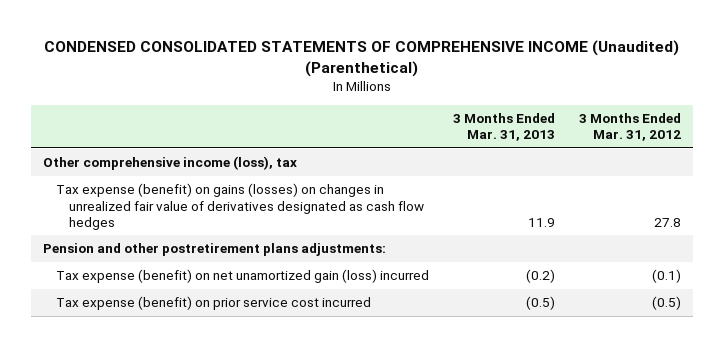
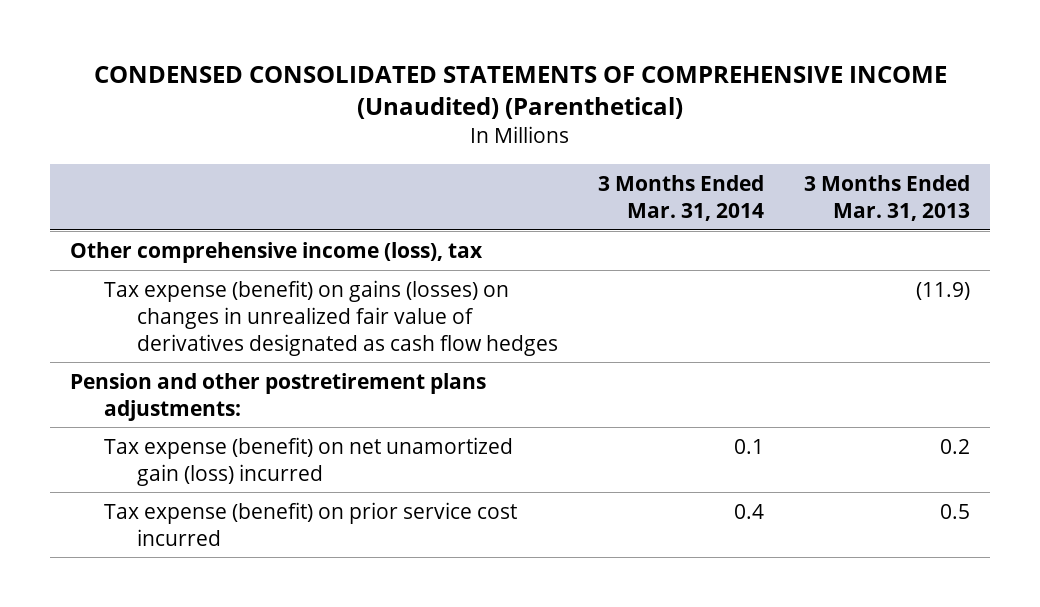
[579,112,682,142] 3 Months Ended Mar. 31, 2012 -> none
none -> [597,174,764,221] 3 Months Ended Mar. 31, 2014
[528,217,556,227] 11.9 -> [916,281,971,300] (11.9)
[526,269,556,284] (0.2) -> [940,438,971,454] 0.2
[526,296,556,311] (0.5) -> [940,503,971,519] 0.5

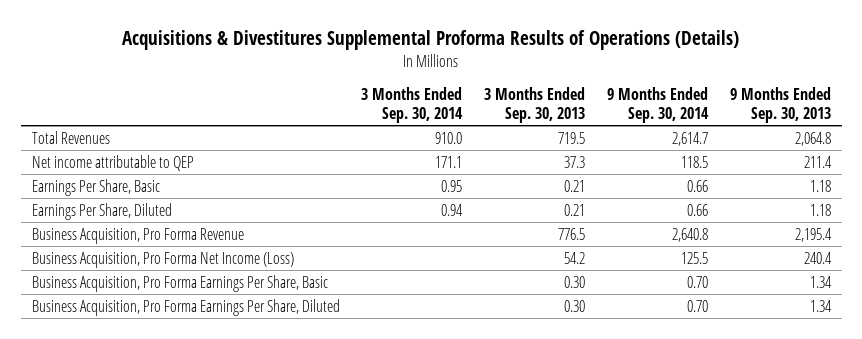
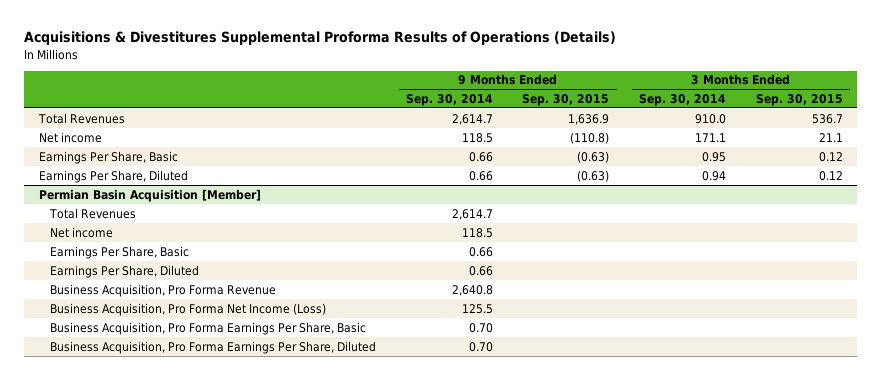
[484,87,586,124] 3 Months Ended Sep. 30, 2013 -> none
[729,87,831,124] 9 Months Ended Sep. 30, 2013 -> none
none -> [522,93,610,106] Sep. 30, 2015
none -> [755,93,843,106] Sep. 30, 2015
[31,154,194,171] Net income attributable to QEP -> [38,131,102,143] Net income
none -> [38,188,261,202] Permian Basin Acquisition [Member]
none -> [49,207,137,219] Total Revenues
none -> [50,226,114,238] Net income
none -> [50,245,190,259] Earnings Per Share, Basic
none -> [50,264,200,278] Earnings Per Share, Diluted

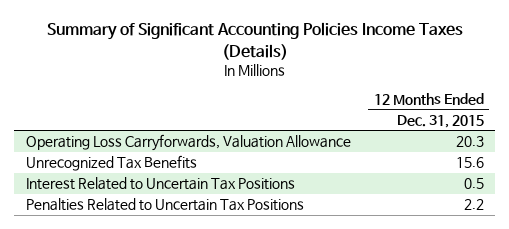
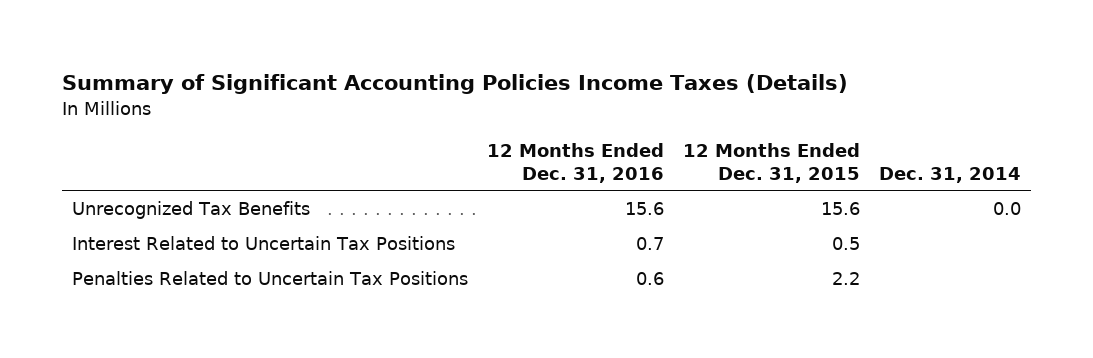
none -> [486,143,664,183] 12 Months Ended Dec. 31, 2016
none -> [879,166,1022,183] Dec. 31, 2014
[25,134,351,152] Operating Loss Carryforwards, Valuation Allowance -> none

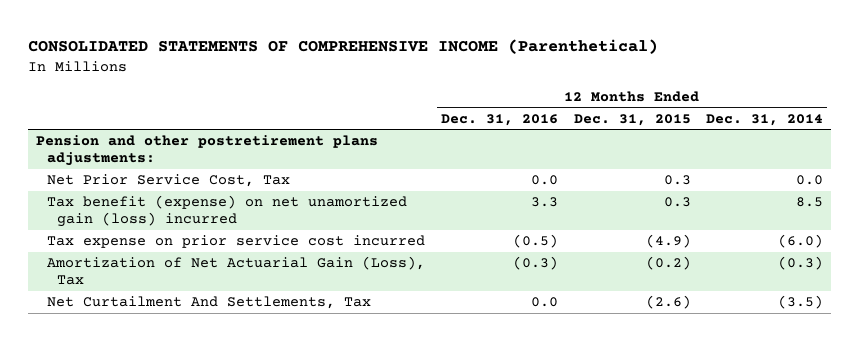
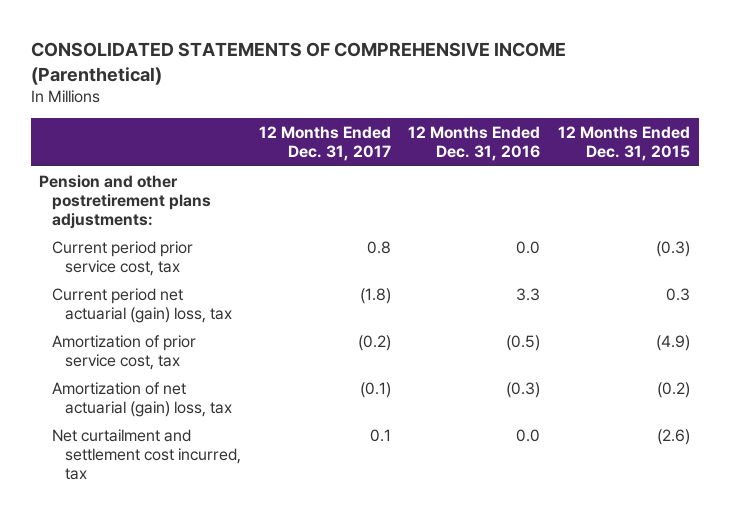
[706,113,824,126] Dec. 31, 2014 -> none
none -> [258,126,391,162] 12 Months Ended Dec. 31, 2017
[46,174,290,188] Net Prior Service Cost, Tax -> [52,240,194,276] Current period prior service cost, tax
[663,175,691,186] 0.3 -> [656,240,691,257] (0.3)
[46,195,407,228] Tax benefit (expense) on net unamortized gain (loss) incurred -> [52,287,232,323] Current period net actuarial (gain) loss, tax
[46,235,425,249] Tax expense on prior service cost incurred -> [52,334,197,370] Amortization of prior service cost, tax
[46,256,425,286] Amortization of Net Actuarial Gain (Loss), Tax -> [52,381,232,417] Amortization of net actuarial (gain) loss, tax
[46,296,371,310] Net Curtailment And Settlements, Tax -> [52,428,241,480] Net curtailment and settlement cost incurred, tax

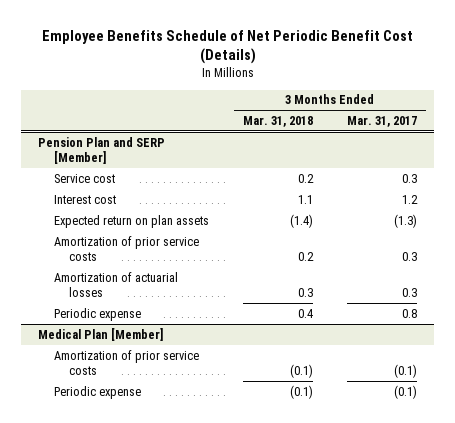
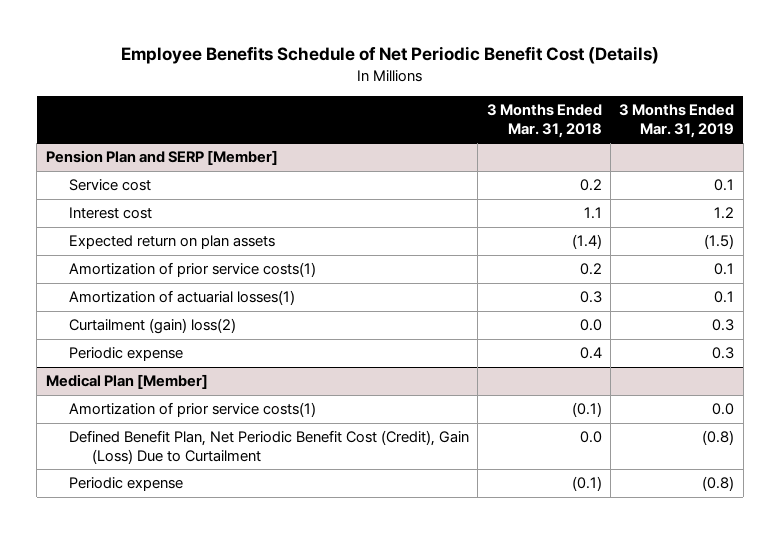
[346,116,417,128] Mar. 31, 2017 -> none
none -> [619,104,735,138] 3 Months Ended Mar. 31, 2019
[53,235,199,262] Amortization of prior service costs -> [68,262,316,278] Amortization of prior service costs(1)
[53,271,178,298] Amortization of actuarial losses -> [68,290,295,306] Amortization of actuarial losses(1)
none -> [68,318,236,335] Curtailment (gain) loss(2)
[53,349,199,376] Amortization of prior service costs -> [68,402,316,418] Amortization of prior service costs(1)
none -> [68,430,469,464] Defined Benefit Plan, Net Periodic Benefit Cost (Credit), Gain (Loss) Due to Curtailment

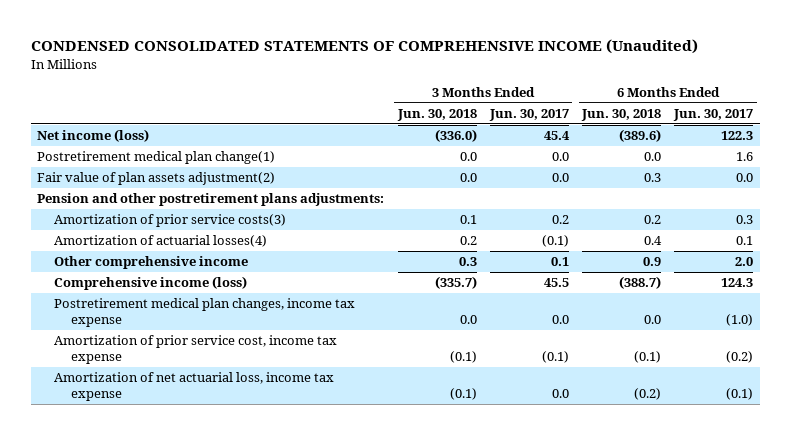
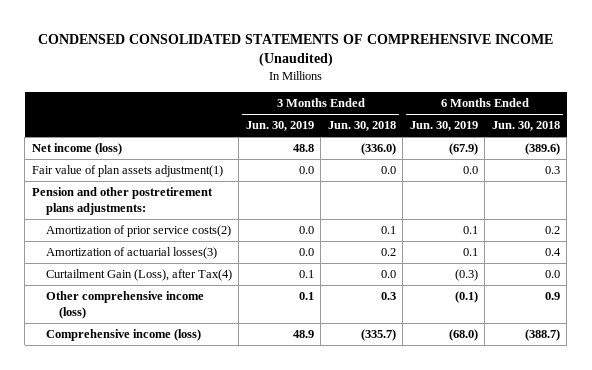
[488,109,569,122] Jun. 30, 2017 -> none
[673,109,754,122] Jun. 30, 2017 -> none
none -> [245,121,314,132] Jun. 30, 2019
none -> [409,121,478,132] Jun. 30, 2019
[37,151,276,165] Postretirement medical plan change(1) -> none
[37,172,276,186] Fair value of plan assets adjustment(2) -> [31,165,223,178] Fair value of plan assets adjustment(1)
[54,214,287,228] Amortization of prior service costs(3) -> [45,225,231,238] Amortization of prior service costs(2)
[54,235,268,248] Amortization of actuarial losses(4) -> [45,247,217,260] Amortization of actuarial losses(3)
none -> [45,269,232,282] Curtailment Gain (Loss), after Tax(4)
[54,256,249,270] Other comprehensive income -> [45,291,204,319] Other comprehensive income (loss)
[54,298,356,328] Postretirement medical plan changes, income tax expense -> none
[54,335,338,365] Amortization of prior service cost, income tax expense -> none
[54,372,335,402] Amortization of net actuarial loss, income tax expense -> none

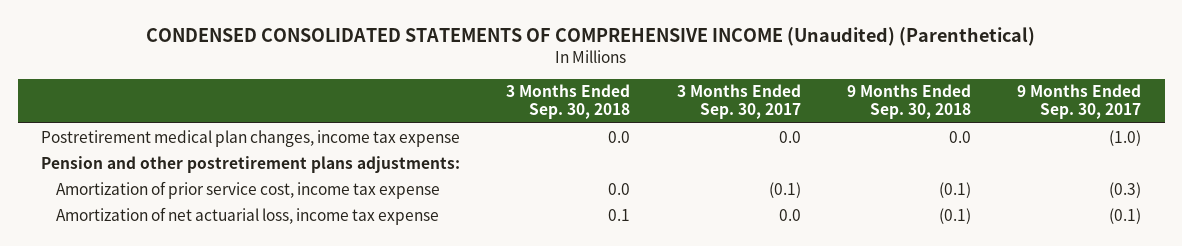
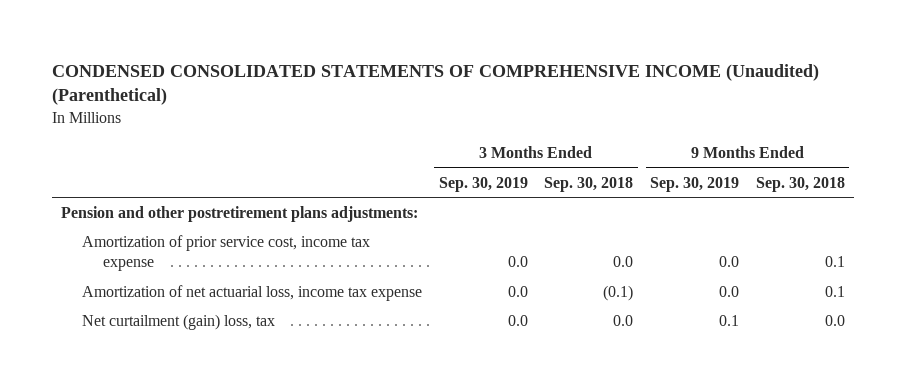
[676,84,801,120] 3 Months Ended Sep. 30, 2017 -> none
[1017,84,1142,120] 9 Months Ended Sep. 30, 2017 -> none
none -> [438,176,528,192] Sep. 30, 2019
none -> [650,176,740,192] Sep. 30, 2019
[40,129,460,147] Postretirement medical plan changes, income tax expense -> none
[939,181,972,198] (0.1) -> [825,256,846,268] 0.1
[608,208,631,221] 0.1 -> [603,284,634,301] (0.1)
[939,207,972,224] (0.1) -> [825,285,846,297] 0.1
none -> [81,313,275,330] Net curtailment (gain) loss, tax

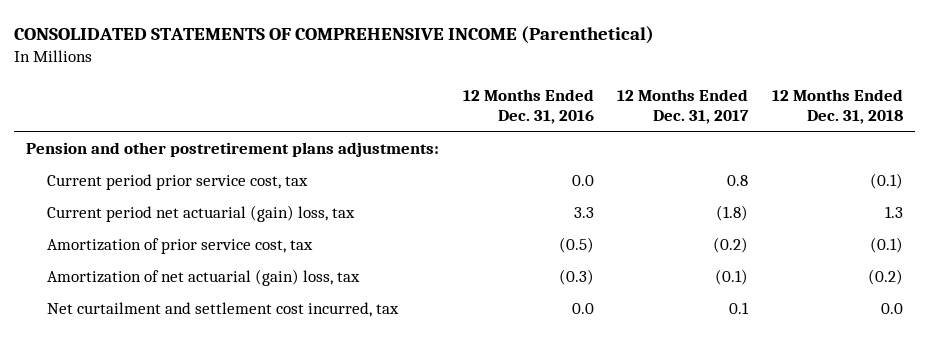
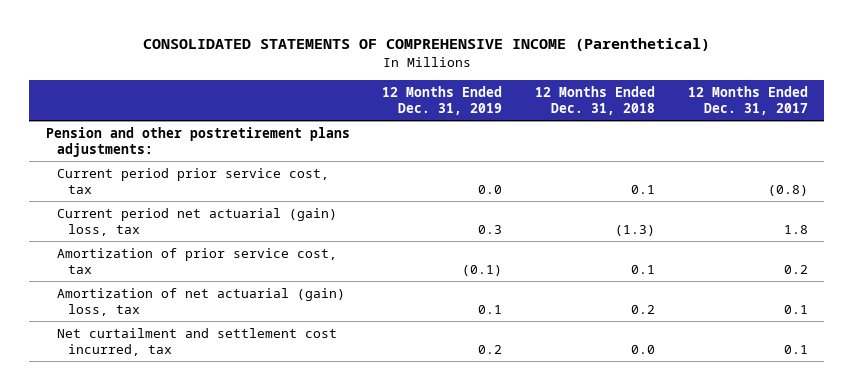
[462,88,594,125] 12 Months Ended Dec. 31, 2016 -> none
none -> [382,85,503,116] 12 Months Ended Dec. 31, 2019
[727,174,749,186] 0.8 -> [767,185,808,197] (0.8)
[869,172,903,189] (0.1) -> [631,185,656,195] 0.1
[716,204,749,221] (1.8) -> [783,225,808,235] 1.8
[884,205,903,218] 1.3 -> [615,225,656,237] (1.3)
[713,236,749,253] (0.2) -> [783,265,808,275] 0.2
[869,236,903,253] (0.1) -> [631,265,656,275] 0.1
[715,268,749,285] (0.1) -> [783,305,808,315] 0.1
[867,268,903,285] (0.2) -> [631,305,656,315] 0.2

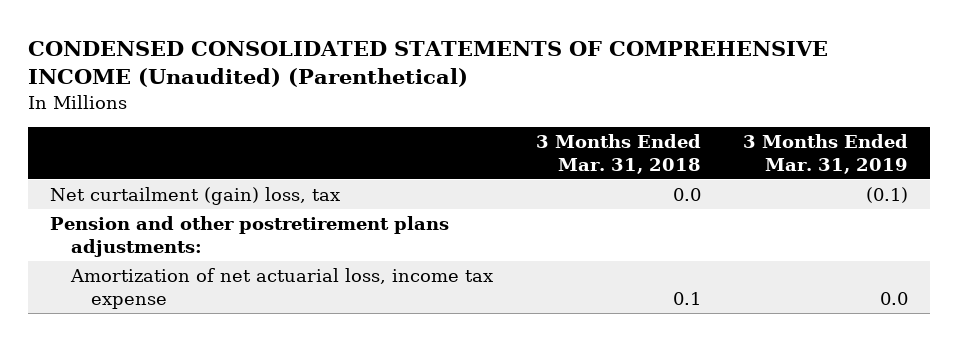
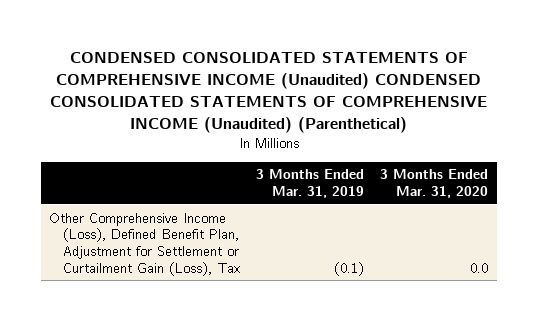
[28,41,829,88] CONDENSED CONSOLIDATED STATEMENTS OF COMPREHENSIVE INCOME (Unaudited) (Parenthetical) -> [49,51,487,133] CONDENSED CONSOLIDATED STATEMENTS OF COMPREHENSIVE INCOME (Unaudited) CONDENSED CONSOLIDATED STATEMENTS OF COMPREHENSIVE INCOME (Unaudited) (Parenthetical)
[535,133,701,174] 3 Months Ended Mar. 31, 2018 -> none
none -> [380,169,489,199] 3 Months Ended Mar. 31, 2020
[49,216,449,258] Pension and other postretirement plans adjustments: -> none
[69,268,493,310] Amortization of net actuarial loss, income tax expense -> none
[49,187,340,206] Net curtailment (gain) loss, tax -> [49,212,240,276] Other Comprehensive Income (Loss), Defined Benefit Plan, Adjustment for Settlement or Curtailment Gain (Loss), Tax

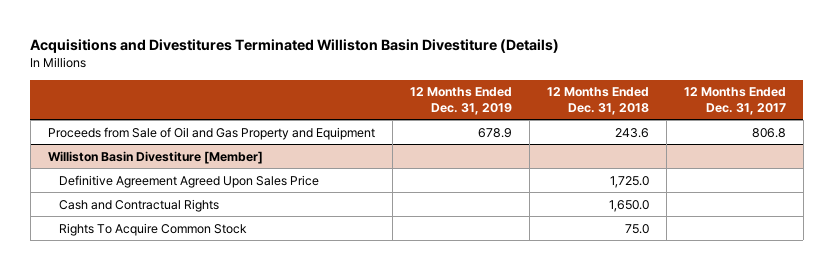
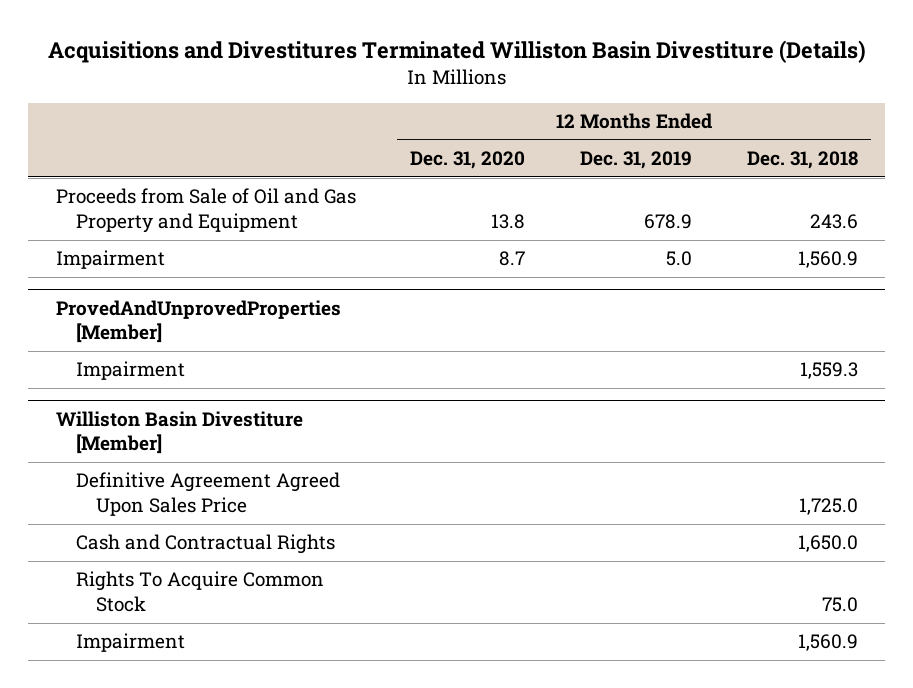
[683,87,786,115] 12 Months Ended Dec. 31, 2017 -> none
none -> [410,151,526,170] Dec. 31, 2020
none -> [55,250,165,270] Impairment
none -> [55,299,341,344] ProvedAndUnprovedProperties [Member]
none -> [75,361,185,381] Impairment
none -> [75,633,185,653] Impairment

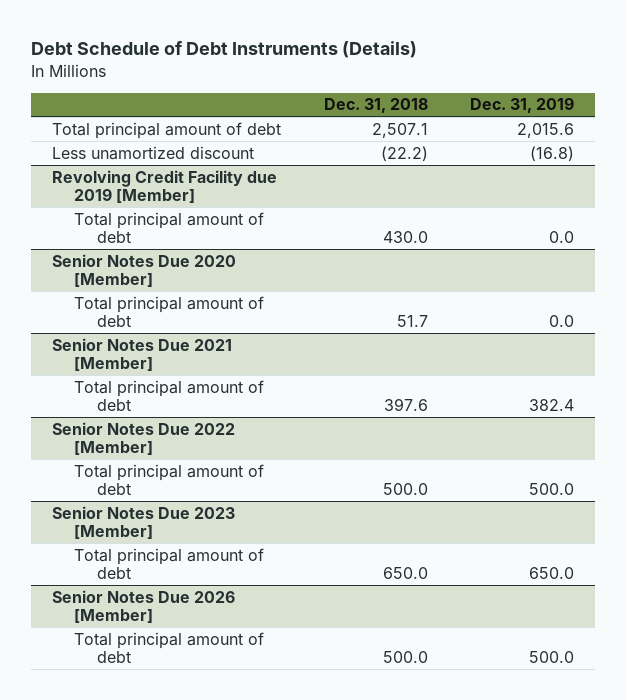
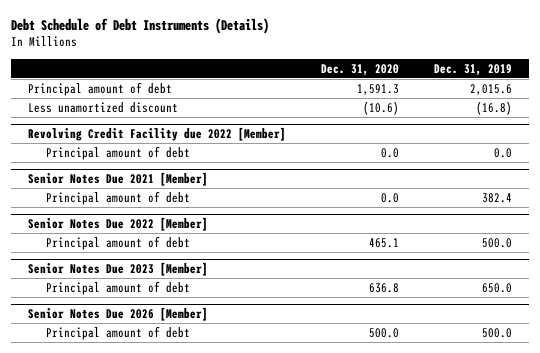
[323,98,428,114] Dec. 31, 2018 -> none
none -> [320,63,399,76] Dec. 31, 2020
[52,121,282,139] Total principal amount of debt -> [27,81,172,96] Principal amount of debt
[52,253,237,288] Senior Notes Due 2020 [Member] -> none
[74,295,265,328] Total principal amount of debt -> none
[52,169,278,204] Revolving Credit Facility due 2019 [Member] -> [27,127,286,142] Revolving Credit Facility due 2022 [Member]
[74,211,265,244] Total principal amount of debt -> [46,145,191,160] Principal amount of debt
[74,379,265,412] Total principal amount of debt -> [46,190,191,205] Principal amount of debt
[74,463,265,496] Total principal amount of debt -> [46,235,191,250] Principal amount of debt
[74,547,265,580] Total principal amount of debt -> [46,280,191,295] Principal amount of debt
[74,631,265,664] Total principal amount of debt -> [46,325,191,340] Principal amount of debt

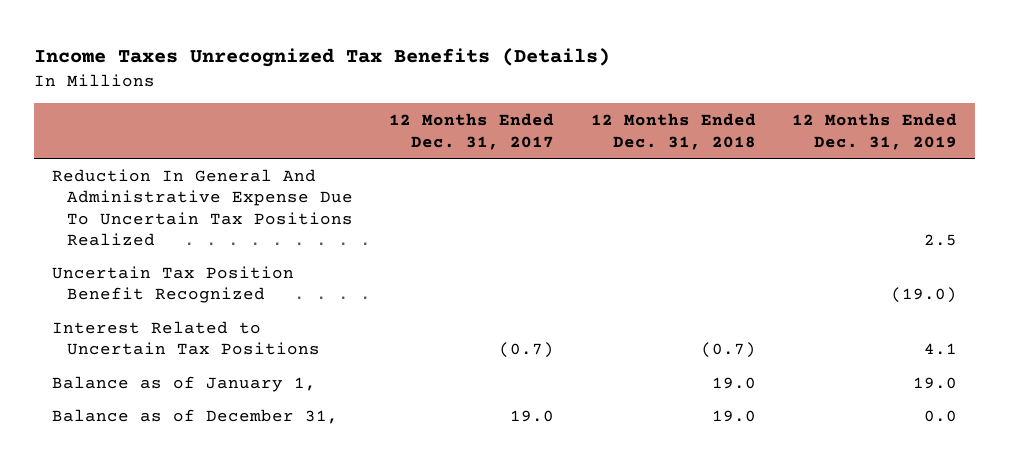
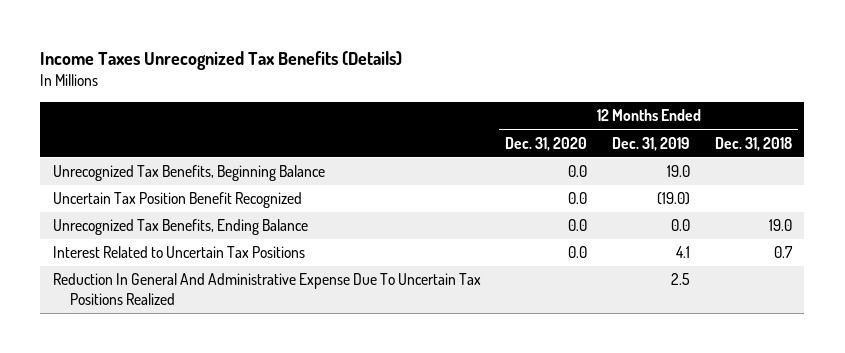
[389,113,555,150] 12 Months Ended Dec. 31, 2017 -> none
none -> [505,136,588,151] Dec. 31, 2020
none -> [52,165,325,182] Unrecognized Tax Benefits, Beginning Balance
[52,375,317,392] Balance as of January 1, -> none
[52,408,339,424] Balance as of December 31, -> none
none -> [52,219,308,236] Unrecognized Tax Benefits, Ending Balance
[700,342,756,359] (0.7) -> [773,246,793,259] 0.7
[52,168,353,246] Reduction In General And Administrative Expense Due To Uncertain Tax Positions Realized -> [52,273,481,305] Reduction In General And Administrative Expense Due To Uncertain Tax Positions Realized

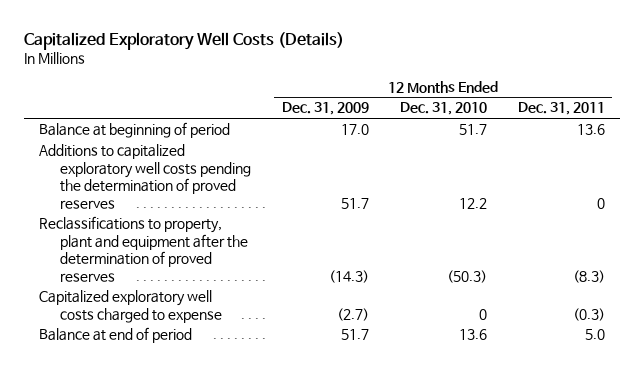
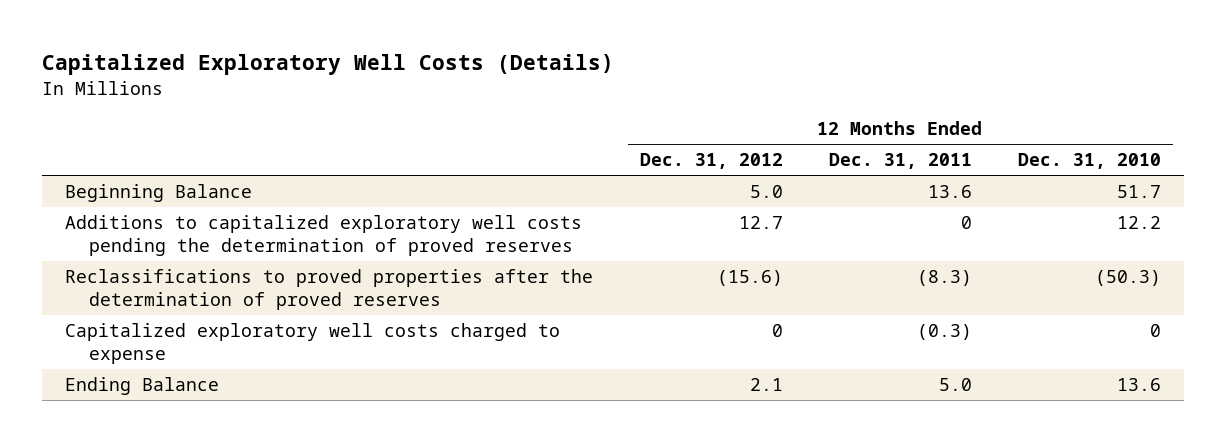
[281,102,369,116] Dec. 31, 2009 -> none
none -> [639,153,783,170] Dec. 31, 2012
[39,122,231,139] Balance at beginning of period -> [65,184,253,203] Beginning Balance
[39,216,248,282] Reclassifications to property, plant and equipment after the determination of proved reserves -> [65,269,594,310] Reclassifications to proved properties after the determination of proved reserves
[39,327,193,344] Balance at end of period -> [65,377,220,396] Ending Balance

